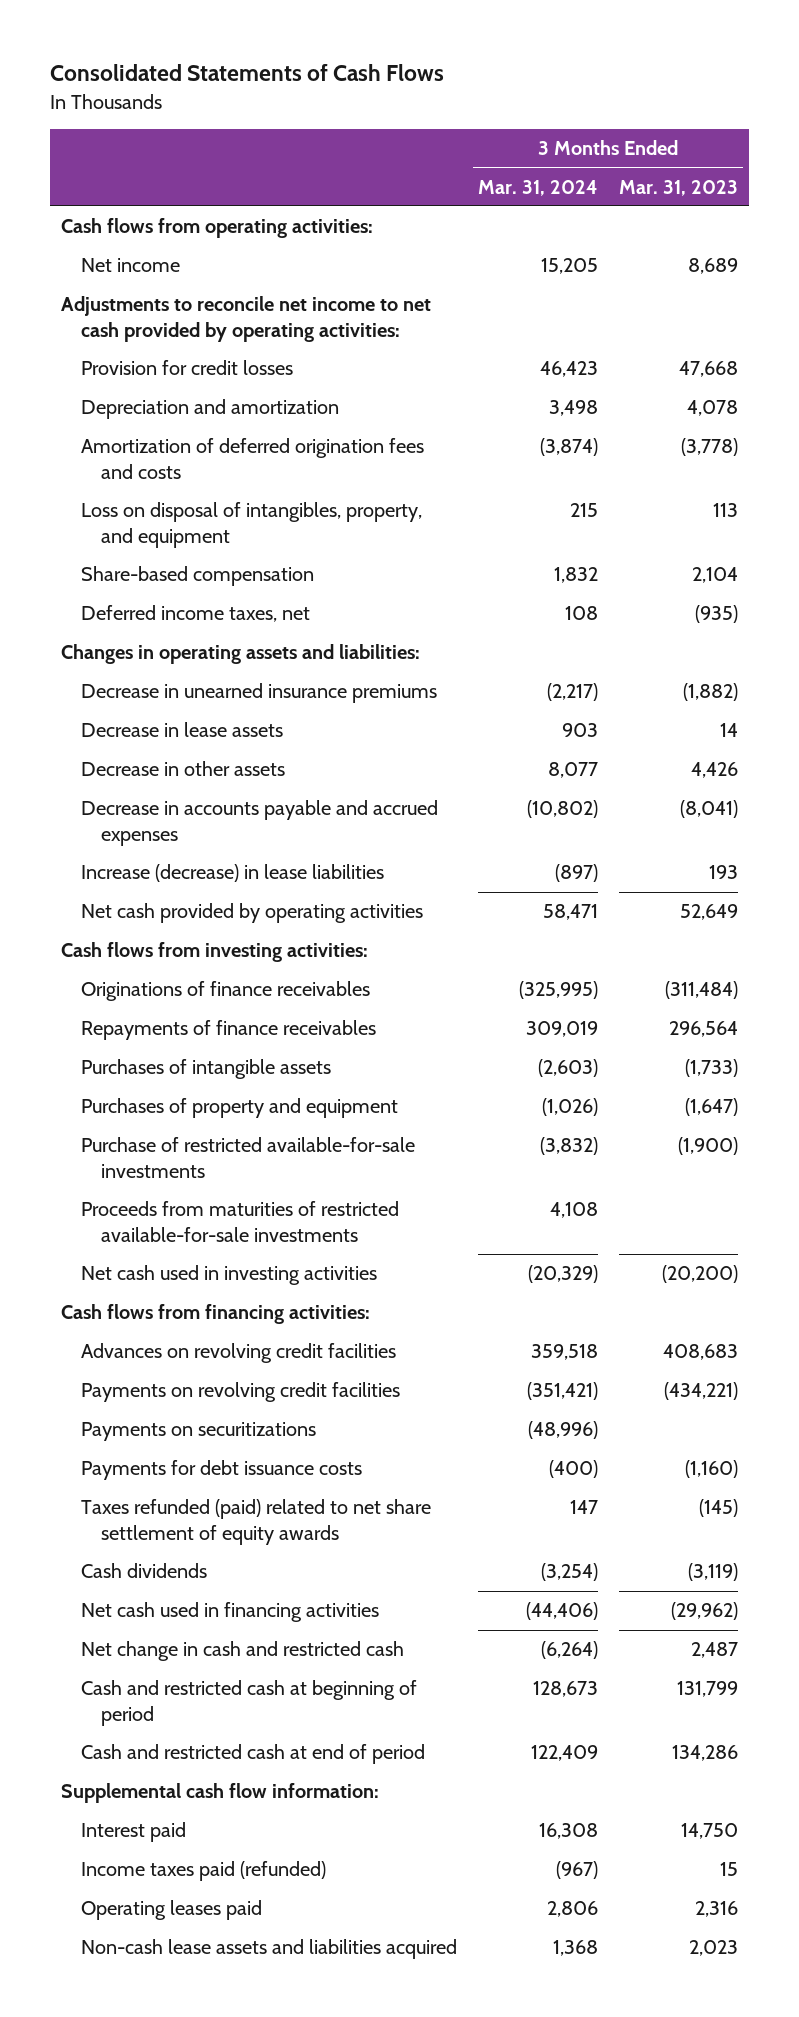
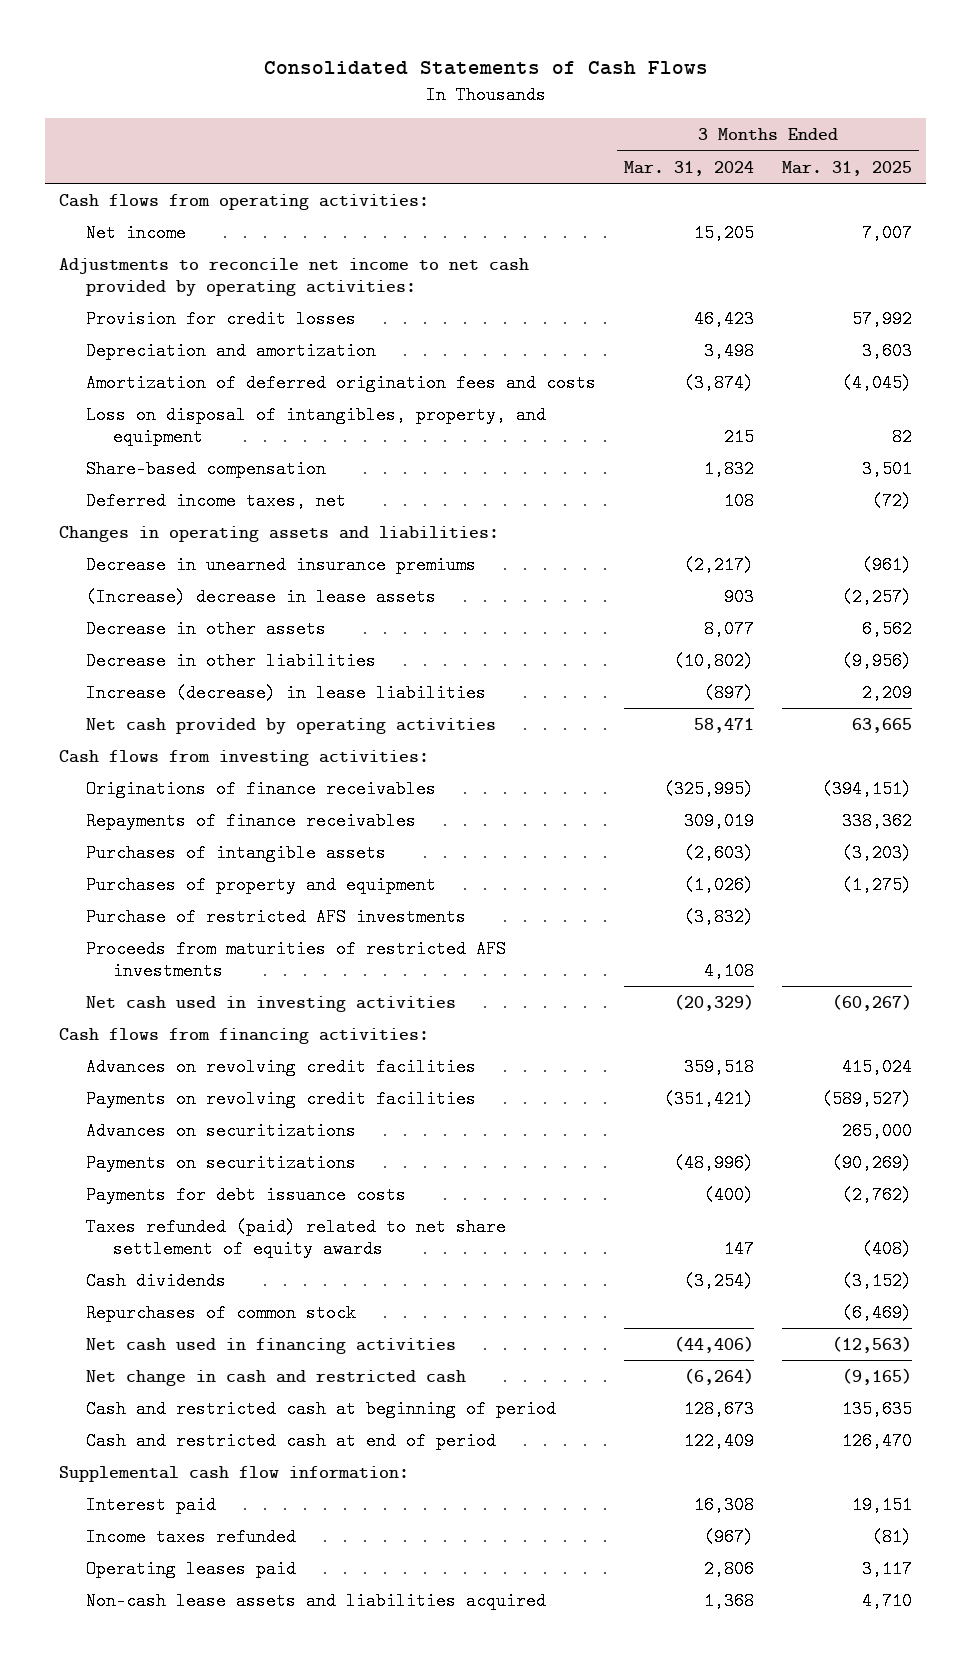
[619,179,739,196] Mar. 31, 2023 -> none
none -> [781,160,912,176] Mar. 31, 2025
[80,722,283,738] Decrease in lease assets -> [86,587,437,606] (Increase) decrease in lease assets
[80,800,438,847] Decrease in accounts payable and accrued expenses -> [86,651,377,670] Decrease in other liabilities
[80,1137,415,1179] Purchase of restricted available-for-sale investments -> [86,907,467,926] Purchase of restricted AFS investments
[80,1201,399,1243] Proceeds from maturities of restricted available-for-sale investments -> [86,939,507,980] Proceeds from maturities of restricted AFS investments
none -> [86,1121,357,1140] Advances on securitizations
none -> [86,1303,357,1322] Repurchases of common stock
[80,1861,326,1882] Income taxes paid (refunded) -> [86,1527,297,1546] Income taxes refunded

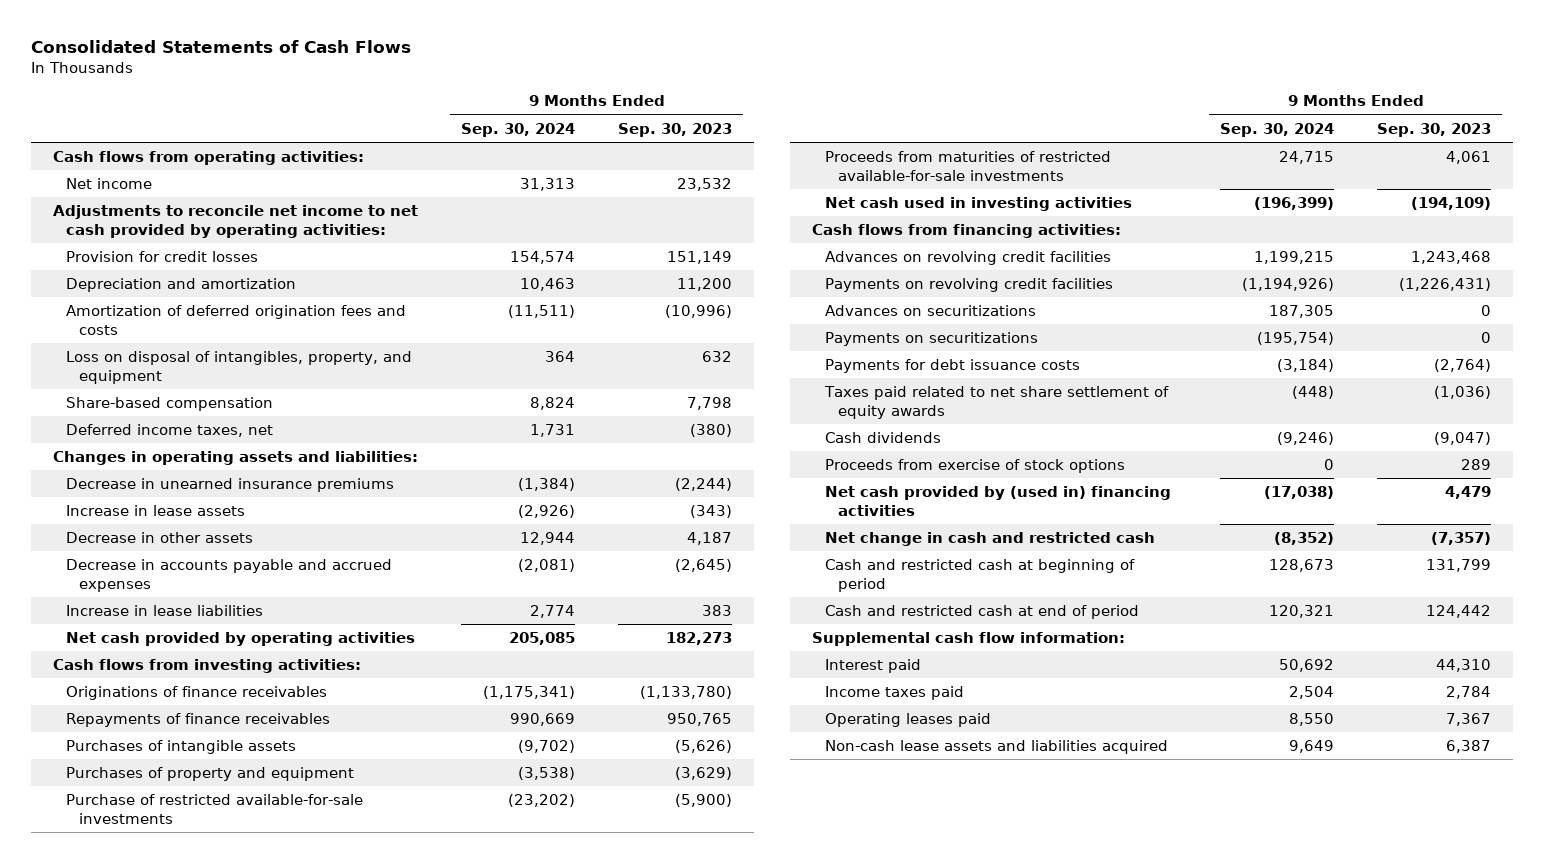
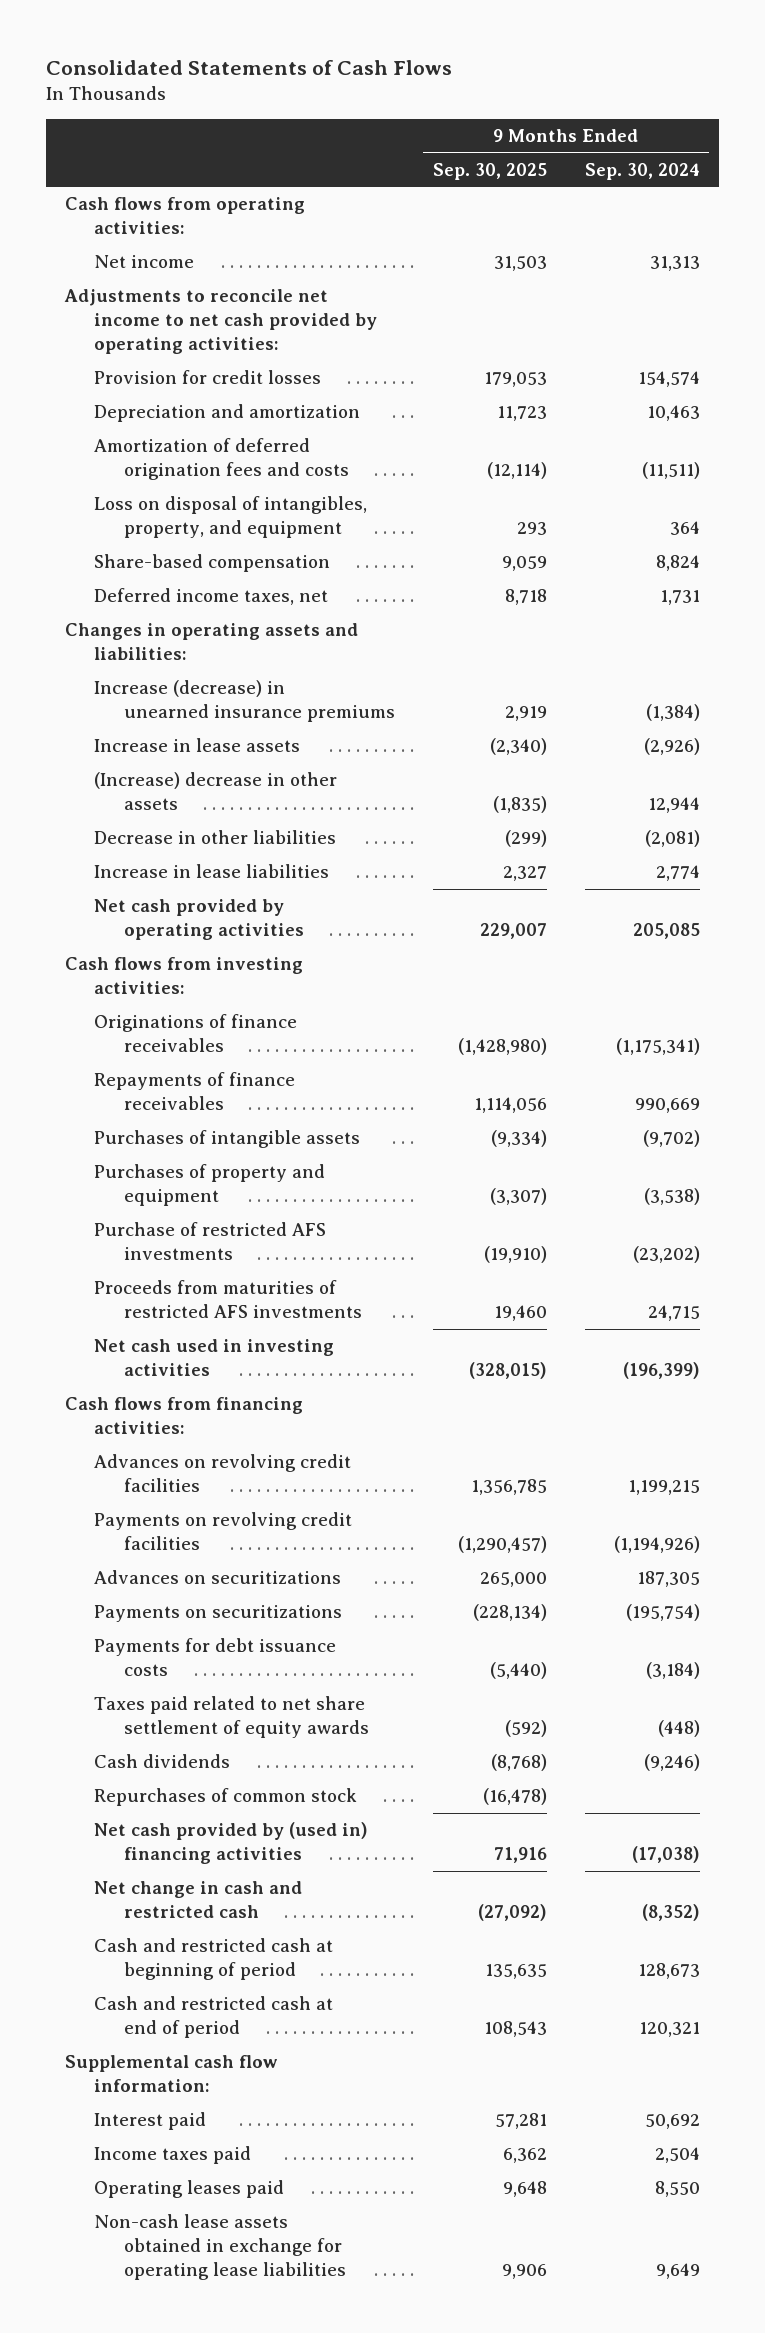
[618,122,733,137] Sep. 30, 2023 -> none
none -> [432,162,547,180] Sep. 30, 2025
[65,477,394,492] Decrease in unearned insurance premiums -> [94,680,395,723] Increase (decrease) in unearned insurance premiums
[65,531,253,543] Decrease in other assets -> [94,772,338,811] (Increase) decrease in other assets
[65,558,392,592] Decrease in accounts payable and accrued expenses -> [94,830,337,845] Decrease in other liabilities
[65,793,363,824] Purchase of restricted available-for-sale investments -> [94,1222,327,1261] Purchase of restricted AFS investments
[825,150,1112,181] Proceeds from maturities of restricted available-for-sale investments -> [94,1280,362,1319] Proceeds from maturities of restricted AFS investments
[825,458,1126,473] Proceeds from exercise of stock options -> none
none -> [94,1788,358,1807] Repurchases of common stock
[825,739,1169,754] Non-cash lease assets and liabilities acquired -> [94,2214,346,2281] Non-cash lease assets obtained in exchange for operating lease liabilities

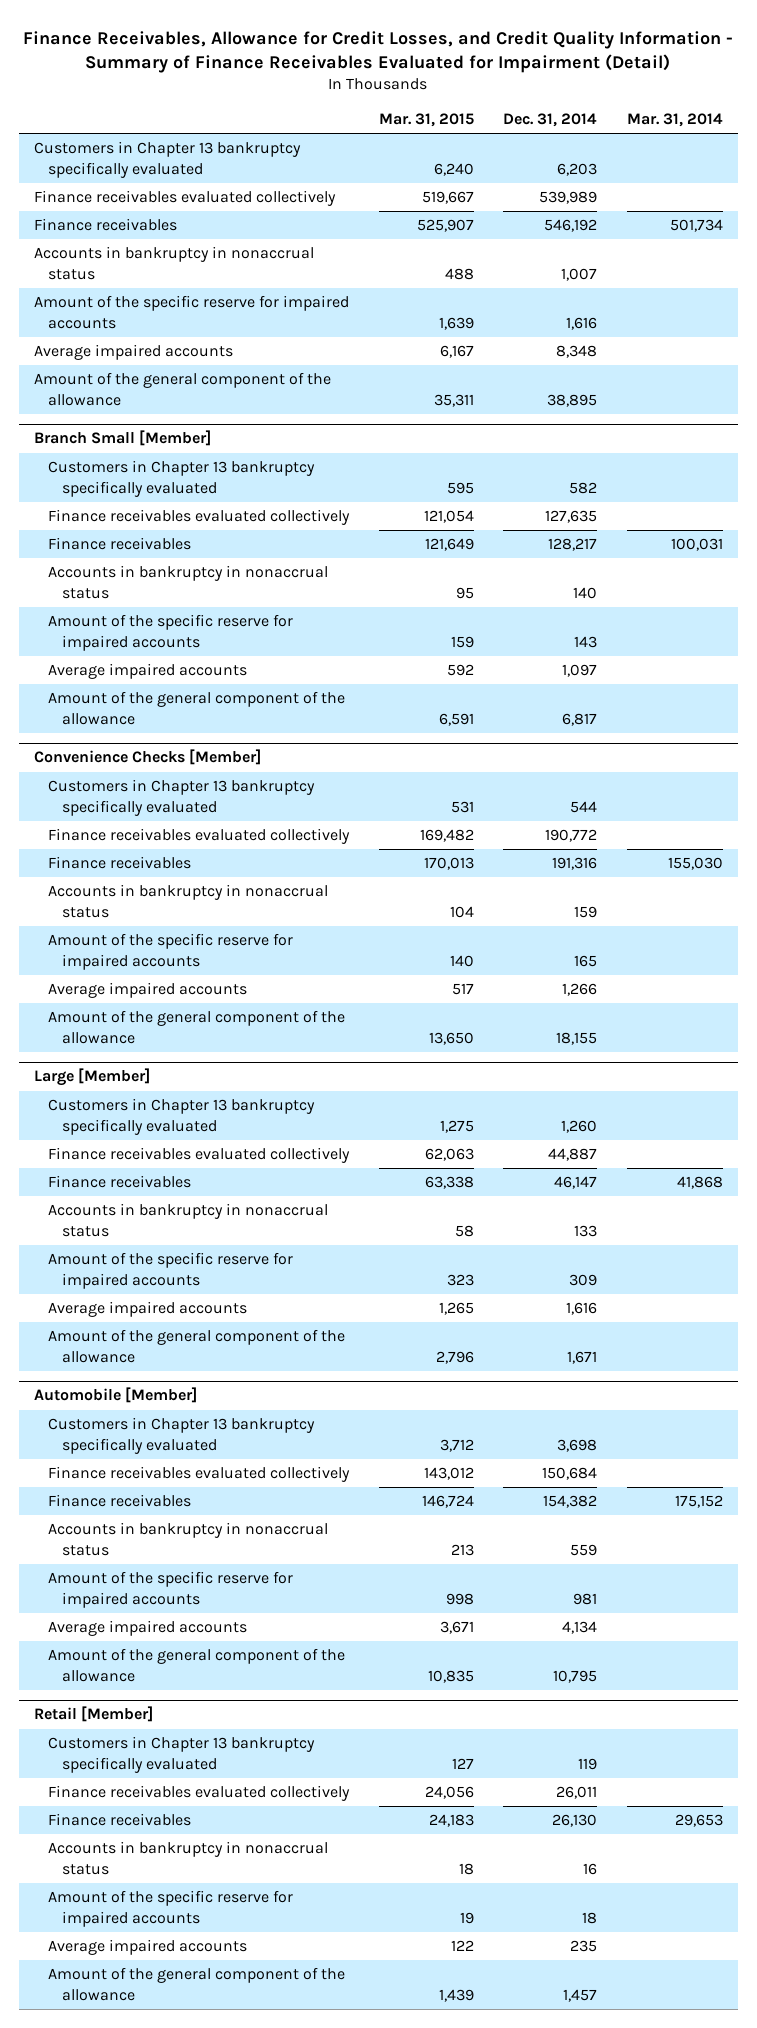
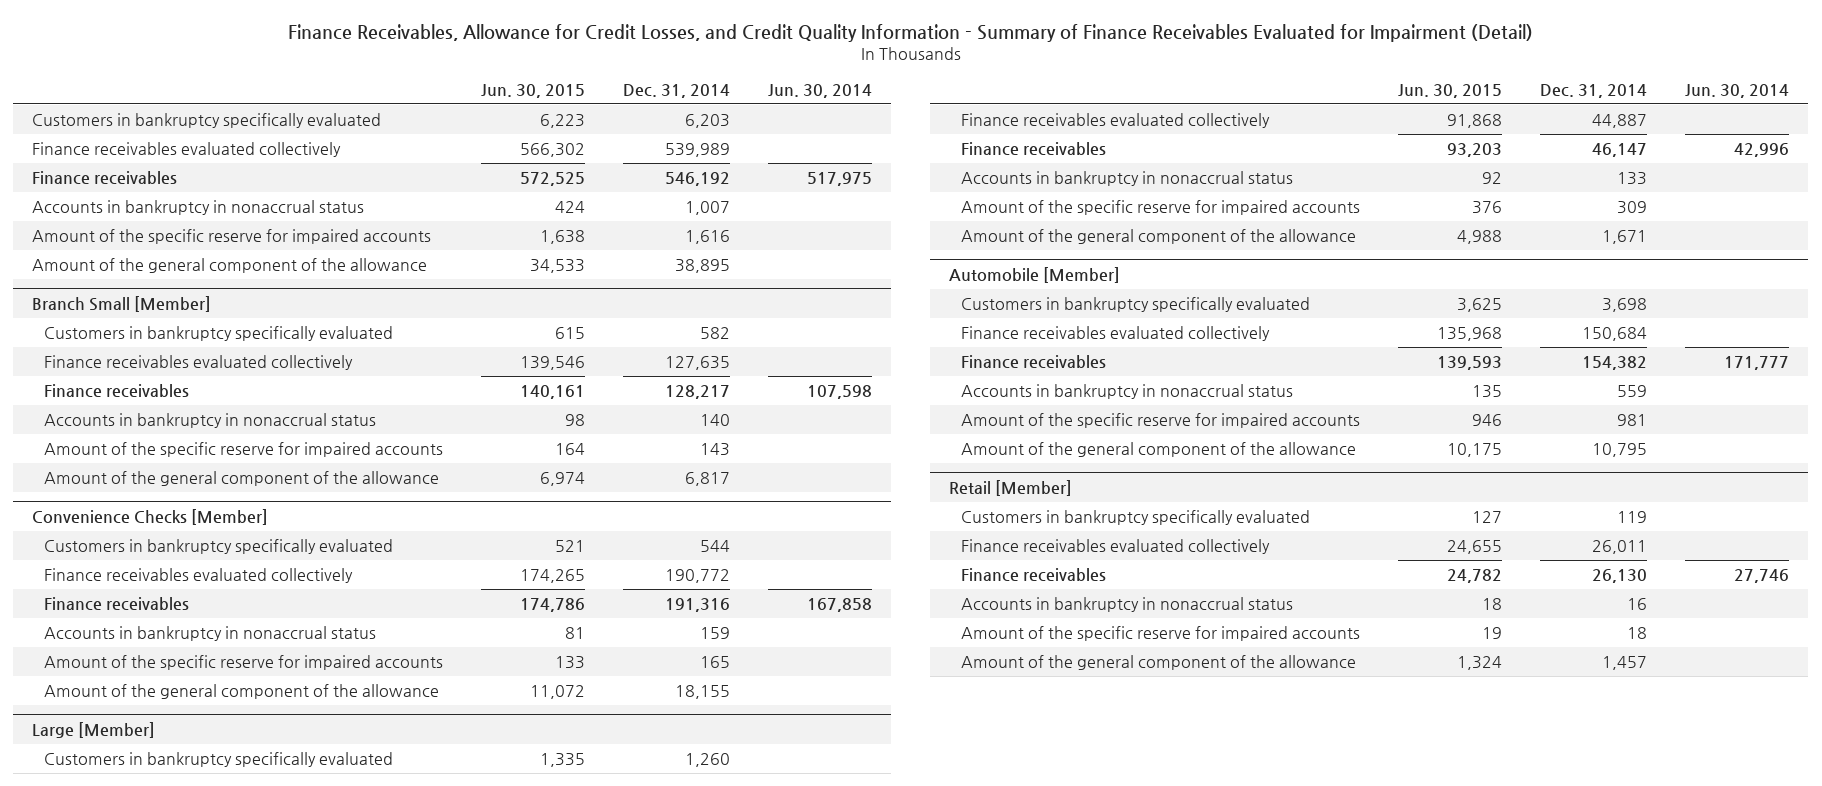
[378,113,474,128] Mar. 31, 2015 -> none
[627,113,724,128] Mar. 31, 2014 -> none
none -> [481,83,586,98] Jun. 30, 2015
none -> [768,83,873,98] Jun. 30, 2014
[33,141,301,178] Customers in Chapter 13 bankruptcy specifically evaluated -> [32,113,382,129] Customers in bankruptcy specifically evaluated
[33,344,233,361] Average impaired accounts -> none
[47,460,315,497] Customers in Chapter 13 bankruptcy specifically evaluated -> [44,326,394,342] Customers in bankruptcy specifically evaluated
[47,663,247,680] Average impaired accounts -> none
[47,779,315,816] Customers in Chapter 13 bankruptcy specifically evaluated -> [44,539,394,555] Customers in bankruptcy specifically evaluated
[47,982,247,999] Average impaired accounts -> none
[47,1098,315,1135] Customers in Chapter 13 bankruptcy specifically evaluated -> [44,752,394,768] Customers in bankruptcy specifically evaluated
[47,1301,247,1318] Average impaired accounts -> none
[47,1417,315,1454] Customers in Chapter 13 bankruptcy specifically evaluated -> [961,297,1311,313] Customers in bankruptcy specifically evaluated
[47,1620,247,1637] Average impaired accounts -> none
[47,1736,315,1773] Customers in Chapter 13 bankruptcy specifically evaluated -> [961,510,1311,526] Customers in bankruptcy specifically evaluated
[47,1939,247,1956] Average impaired accounts -> none

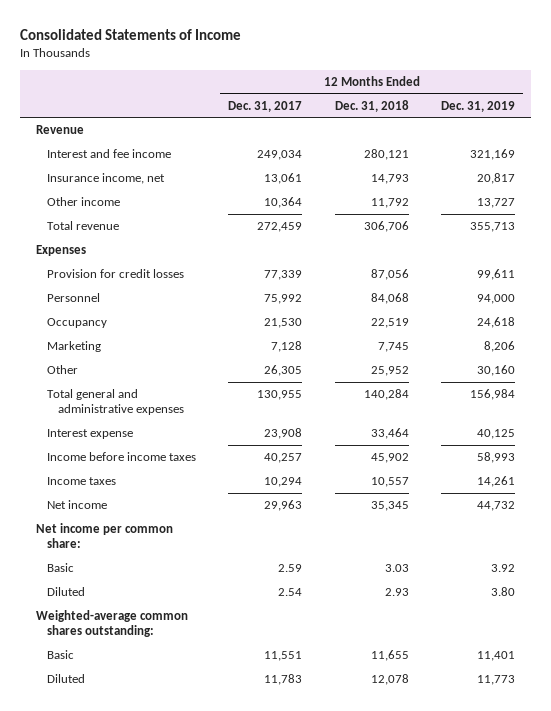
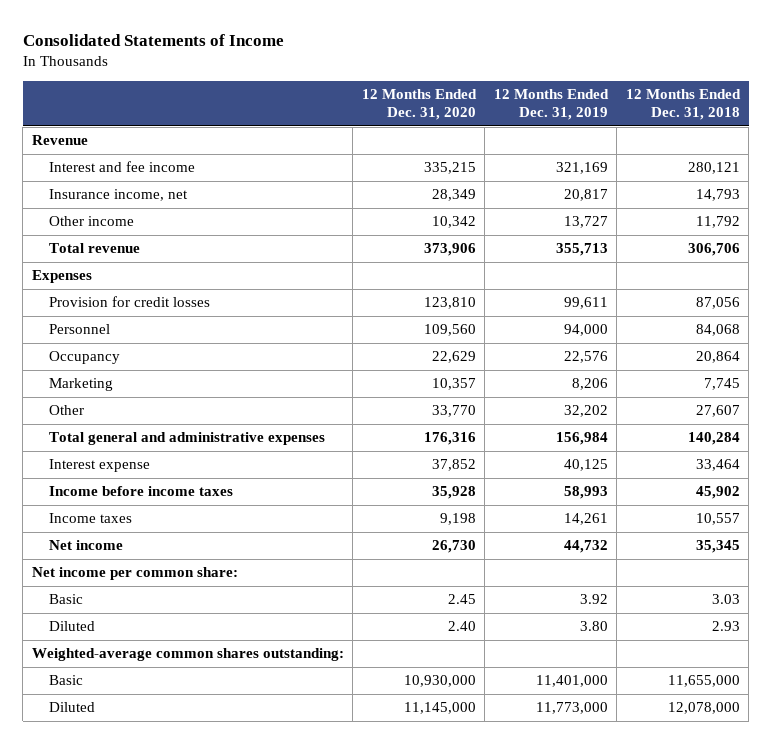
[228,100,303,112] Dec. 31, 2017 -> none
none -> [361,89,477,121] 12 Months Ended Dec. 31, 2020
[370,317,409,328] 22,519 -> [695,351,740,364] 20,864
[477,316,516,328] 24,618 -> [563,351,608,364] 22,576
[370,365,409,376] 25,952 -> [695,405,740,418] 27,607
[477,364,516,376] 30,160 -> [563,405,608,418] 32,202
[370,649,409,661] 11,655 -> [667,675,740,688] 11,655,000
[477,650,516,661] 11,401 -> [535,675,608,688] 11,401,000
[370,673,409,685] 12,078 -> [667,702,740,715] 12,078,000
[477,674,516,685] 11,773 -> [535,702,608,715] 11,773,000

